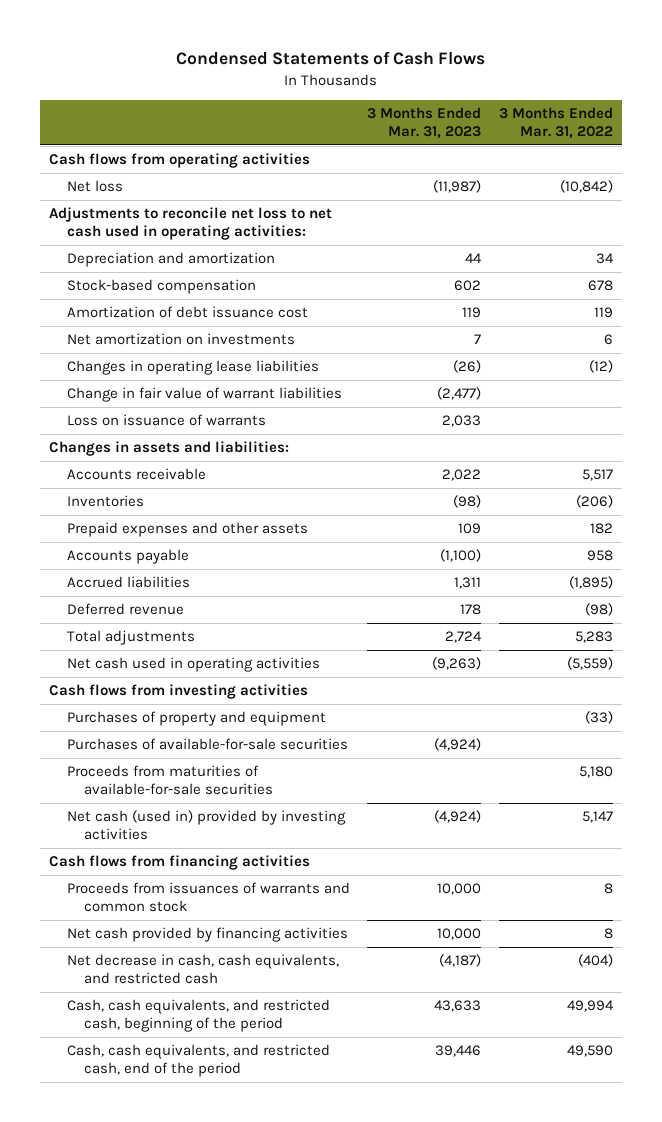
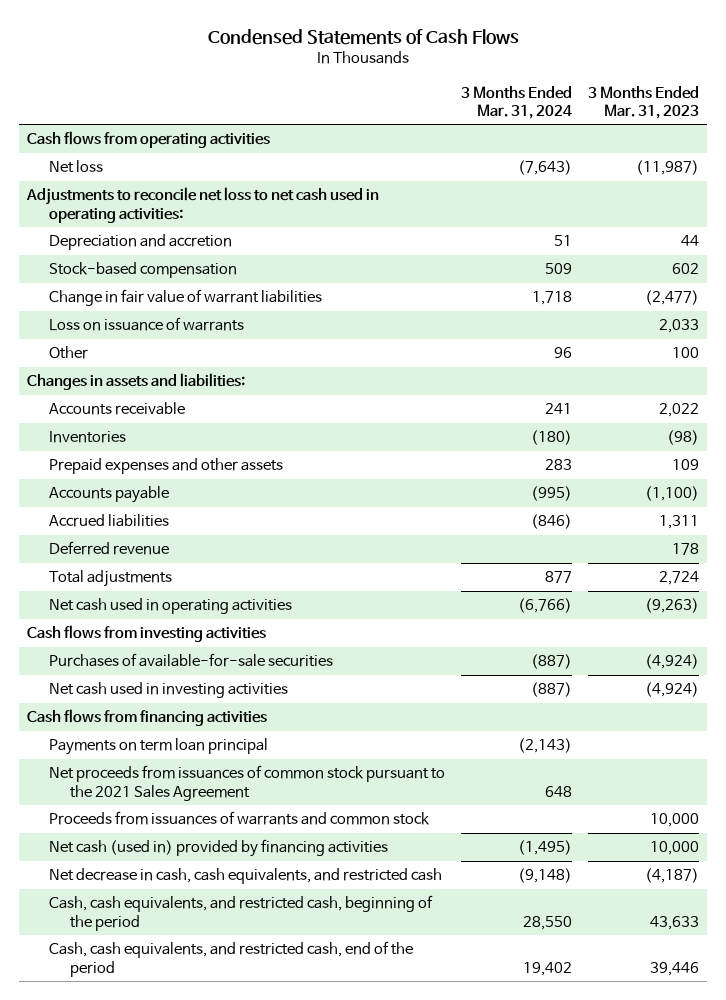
[498,107,613,140] 3 Months Ended Mar. 31, 2022 -> none
none -> [460,85,572,119] 3 Months Ended Mar. 31, 2024
[66,252,275,268] Depreciation and amortization -> [48,234,232,251] Depreciation and accretion
[66,306,308,319] Amortization of debt issuance cost -> none
[66,333,295,346] Net amortization on investments -> none
[66,360,319,376] Changes in operating lease liabilities -> none
none -> [48,346,88,360] Other
[66,711,326,727] Purchases of property and equipment -> none
[66,765,274,796] Proceeds from maturities of available-for-sale securities -> none
[66,810,346,841] Net cash (used in) provided by investing activities -> [48,682,288,699] Net cash used in investing activities
none -> [48,738,268,756] Payments on term loan principal
none -> [48,765,445,801] Net proceeds from issuances of common stock pursuant to the 2021 Sales Agreement
[66,927,348,943] Net cash provided by financing activities -> [48,839,388,858] Net cash (used in) provided by financing activities

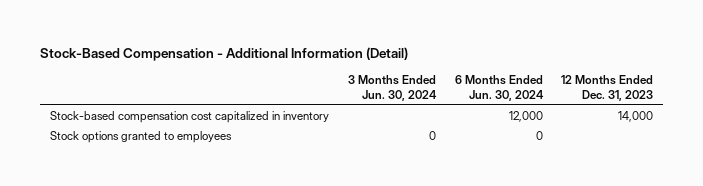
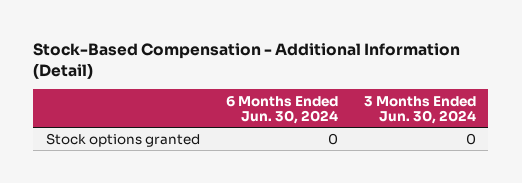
[561,75,654,101] 12 Months Ended Dec. 31, 2023 -> none
[49,111,329,124] Stock-based compensation cost capitalized in inventory -> none
[49,131,232,144] Stock options granted to employees -> [46,133,201,148] Stock options granted

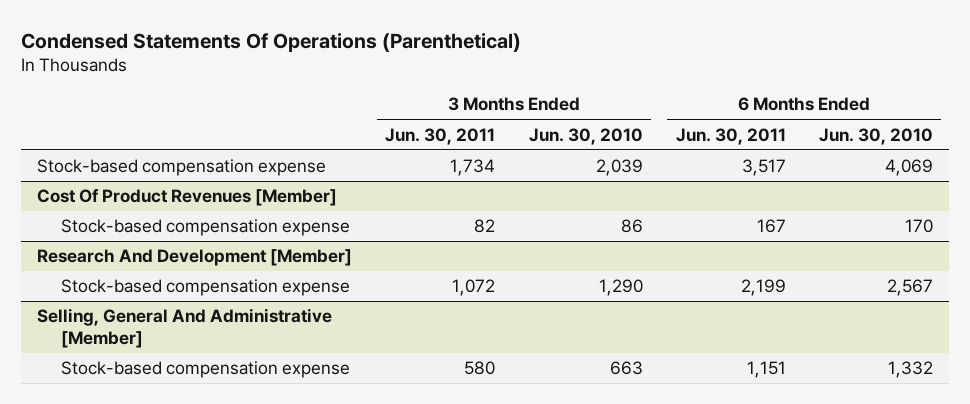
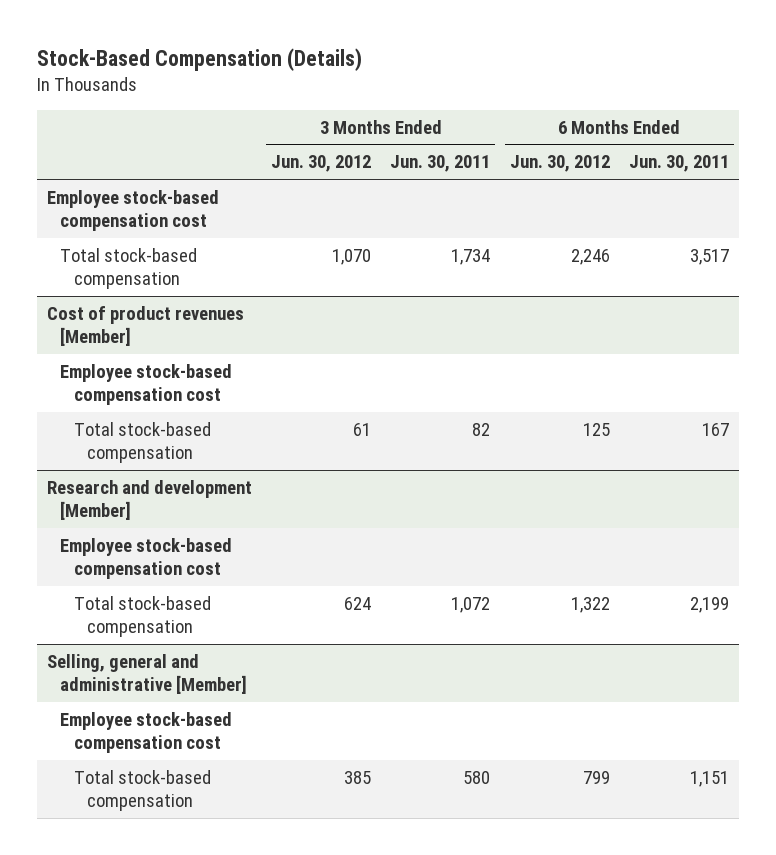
[20,32,521,52] Condensed Statements Of Operations (Parenthetical) -> [36,47,362,71] Stock-Based Compensation (Details)
[528,127,643,145] Jun. 30, 2010 -> none
[818,127,933,145] Jun. 30, 2010 -> none
none -> [270,155,371,173] Jun. 30, 2012
none -> [509,155,610,173] Jun. 30, 2012
none -> [46,190,219,232] Employee stock-based compensation cost
[37,159,327,177] Stock-based compensation expense -> [60,248,198,290] Total stock-based compensation
[37,189,338,207] Cost Of Product Revenues [Member] -> [46,306,244,347] Cost of product revenues [Member]
none -> [60,364,233,406] Employee stock-based compensation cost
[61,219,351,237] Stock-based compensation expense -> [73,422,211,464] Total stock-based compensation
[37,249,353,267] Research And Development [Member] -> [46,480,252,521] Research and development [Member]
none -> [60,538,233,580] Employee stock-based compensation cost
[61,279,351,297] Stock-based compensation expense -> [73,596,211,638] Total stock-based compensation
[37,308,333,348] Selling, General And Administrative [Member] -> [46,654,248,695] Selling, general and administrative [Member]
none -> [60,712,233,754] Employee stock-based compensation cost
[61,361,351,379] Stock-based compensation expense -> [73,770,211,812] Total stock-based compensation

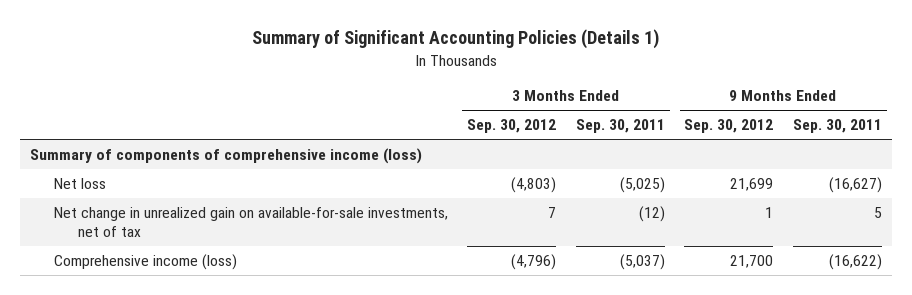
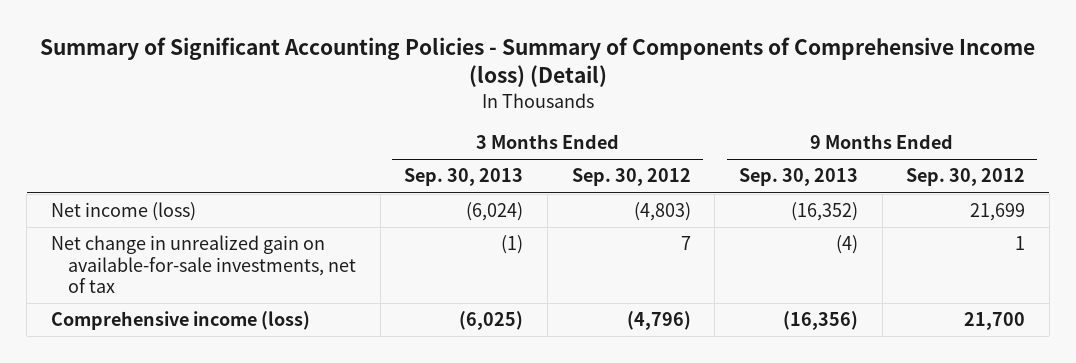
[251,29,659,50] Summary of Significant Accounting Policies (Details 1) -> [40,37,1036,88] Summary of Significant Accounting Policies - Summary of Components of Comprehensive Income (loss) (Detail)
[575,119,665,134] Sep. 30, 2011 -> none
[793,119,883,134] Sep. 30, 2011 -> none
none -> [404,168,524,187] Sep. 30, 2013
none -> [738,168,858,187] Sep. 30, 2013
[29,147,422,164] Summary of components of comprehensive income (loss) -> none
[53,177,106,189] Net loss -> [51,202,197,222] Net income (loss)

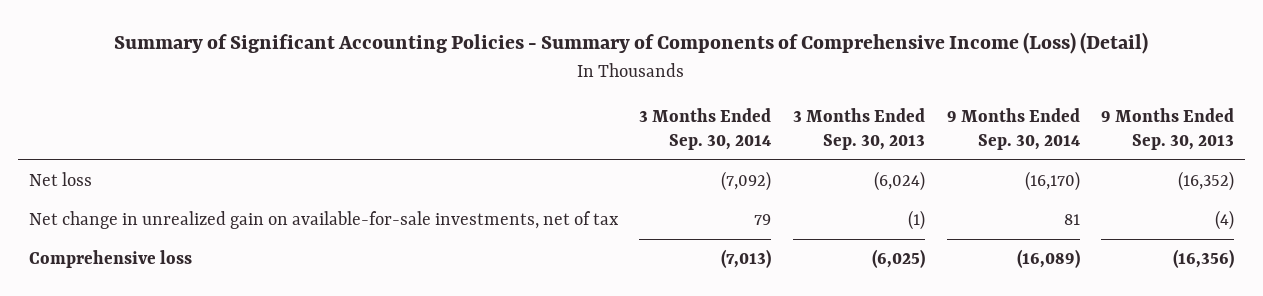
[40,37,1036,88] Summary of Significant Accounting Policies - Summary of Components of Comprehensive Income (loss) (Detail) -> [114,32,1149,55] Summary of Significant Accounting Policies - Summary of Components of Comprehensive Income (Loss) (Detail)
[571,168,691,187] Sep. 30, 2012 -> none
[906,168,1026,187] Sep. 30, 2012 -> none
none -> [639,107,772,151] 3 Months Ended Sep. 30, 2014
none -> [946,107,1080,151] 9 Months Ended Sep. 30, 2014
[51,202,197,222] Net income (loss) -> [28,172,92,187] Net loss
[51,311,311,331] Comprehensive income (loss) -> [28,250,192,269] Comprehensive loss

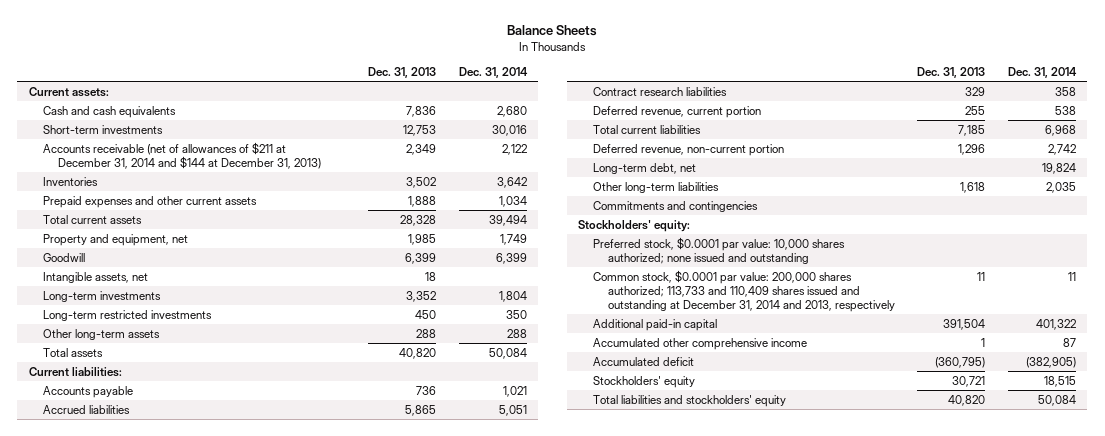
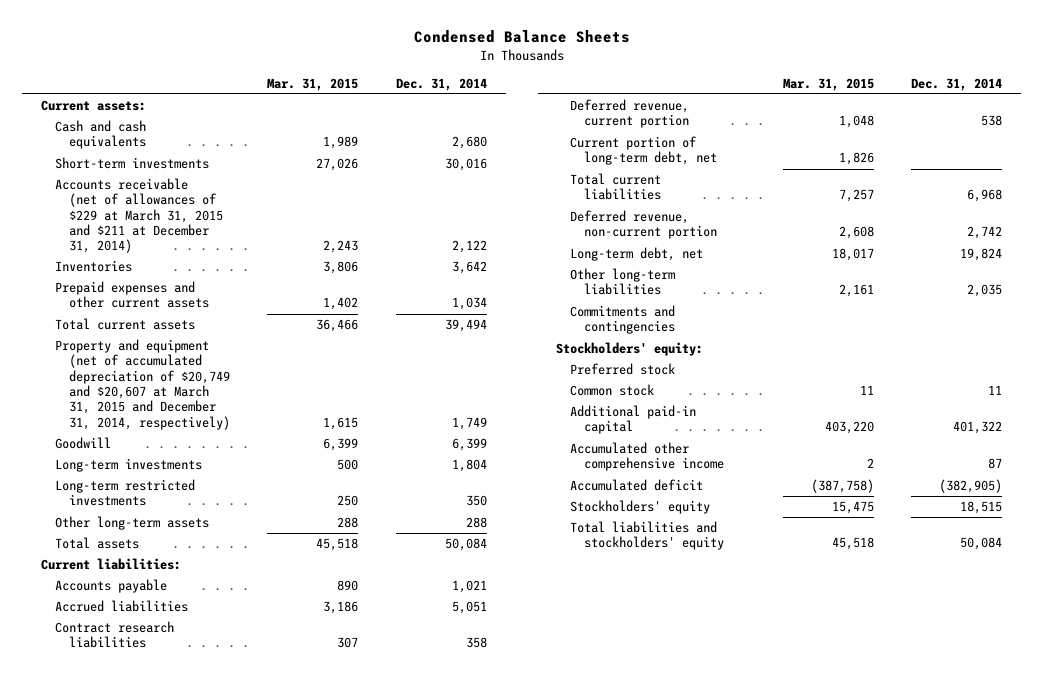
[507,25,598,37] Balance Sheets -> [413,30,630,44] Condensed Balance Sheets
[367,66,436,78] Dec. 31, 2013 -> none
none -> [267,77,359,91] Mar. 31, 2015
[43,141,322,169] Accounts receivable (net of allowances of $211 at December 31, 2014 and $144 at December 31, 2013) -> [55,178,224,254] Accounts receivable (net of allowances of $229 at March 31, 2015 and $211 at December 31, 2014)
[43,233,189,246] Property and equipment, net -> [55,339,231,430] Property and equipment (net of accumulated depreciation of $20,749 and $20,607 at March 31, 2015 and December 31, 2014, respectively)
[43,271,149,283] Intangible assets, net -> none
none -> [570,136,718,166] Current portion of long-term debt, net
[592,236,845,264] Preferred stock, $0.0001 par value: 10,000 shares authorized; none issued and outstanding -> [570,363,676,376] Preferred stock
[592,269,895,312] Common stock, $0.0001 par value: 200,000 shares authorized; 113,733 and 110,409 shares issued and outstanding at December 31, 2014 and 2013, respectively -> [570,384,655,397] Common stock

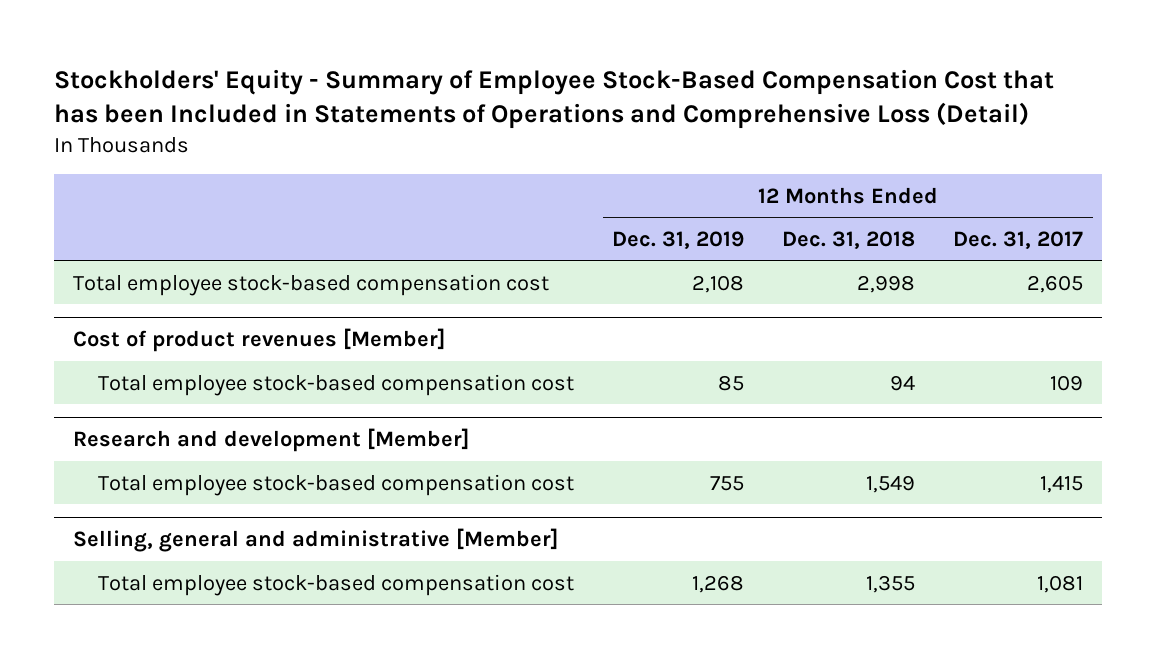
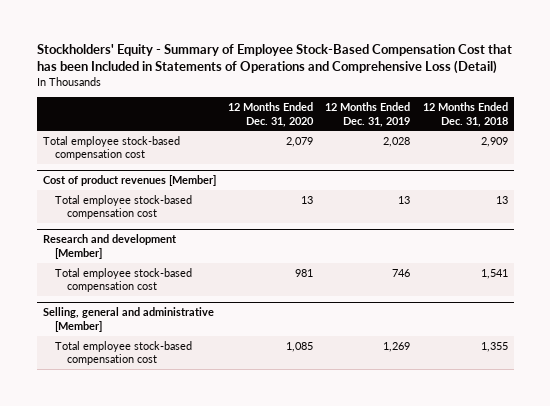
[953,230,1084,249] Dec. 31, 2017 -> none
none -> [228,102,315,127] 12 Months Ended Dec. 31, 2020
[692,274,745,293] 2,108 -> [383,136,411,147] 2,028
[857,274,916,293] 2,998 -> [480,136,508,147] 2,909
[718,374,745,391] 85 -> [398,195,411,204] 13
[890,374,916,391] 94 -> [495,195,508,204] 13
[710,475,745,491] 755 -> [392,268,411,277] 746
[866,474,916,493] 1,549 -> [480,268,508,279] 1,541
[692,574,745,593] 1,268 -> [383,341,411,352] 1,269

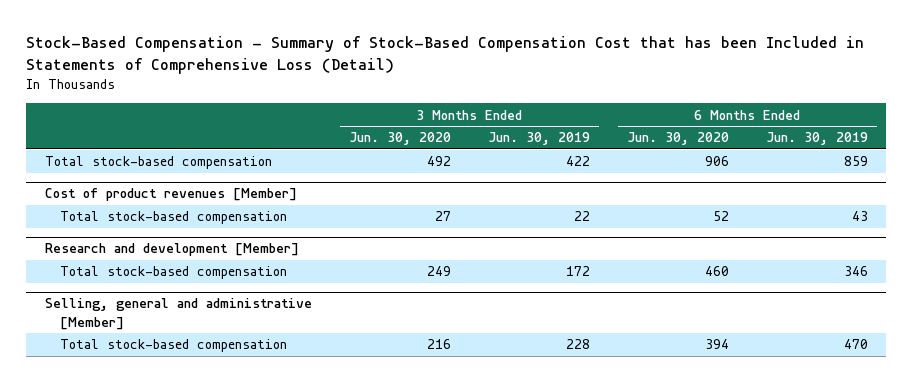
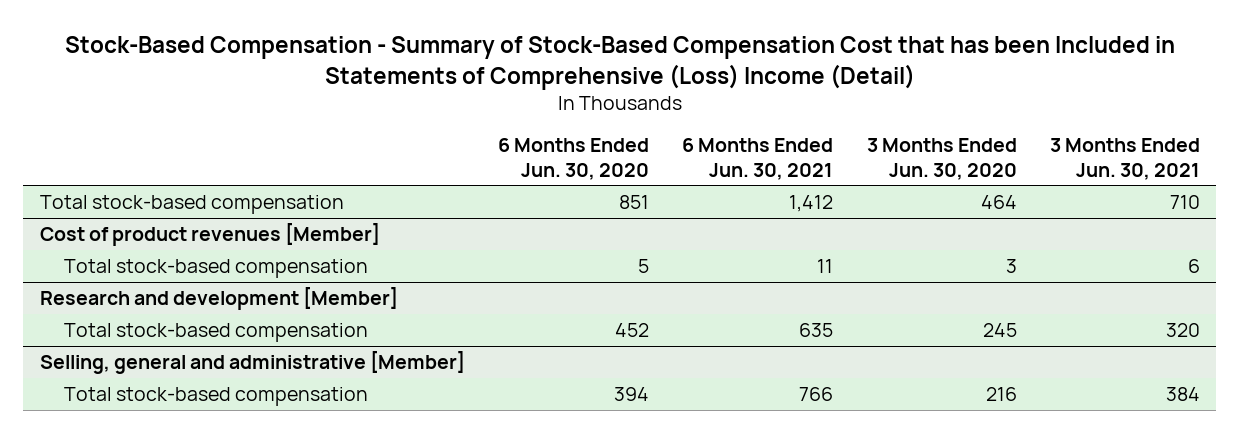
[26,36,865,75] Stock-Based Compensation - Summary of Stock-Based Compensation Cost that has been Included in Statements of Comprehensive Loss (Detail) -> [64,36,1175,90] Stock-Based Compensation - Summary of Stock-Based Compensation Cost that has been Included in Statements of Comprehensive (Loss) Income (Detail)
[487,132,590,146] Jun. 30, 2019 -> none
[765,132,868,146] Jun. 30, 2019 -> none
none -> [682,138,834,180] 6 Months Ended Jun. 30, 2021
none -> [1049,138,1200,180] 3 Months Ended Jun. 30, 2021
[426,156,451,167] 492 -> [980,195,1017,210] 464
[704,156,729,167] 906 -> [619,195,650,210] 851
[434,211,451,222] 27 -> [1005,259,1017,274] 3
[712,211,729,222] 52 -> [638,259,650,274] 5
[426,266,451,277] 249 -> [982,323,1017,338] 245
[704,266,729,277] 460 -> [615,323,650,338] 452

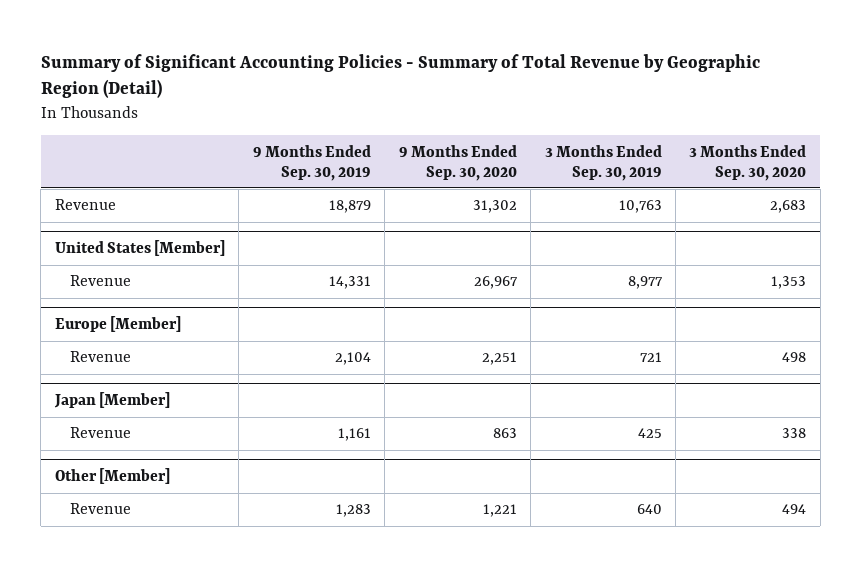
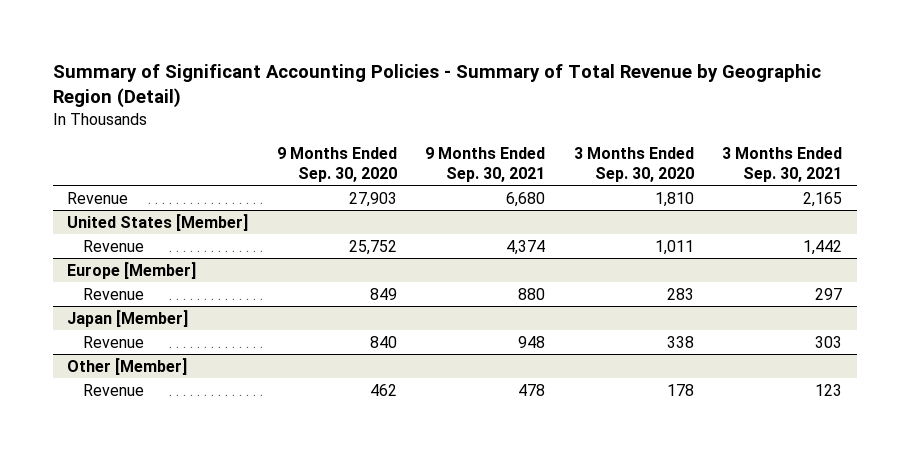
[252,144,371,181] 9 Months Ended Sep. 30, 2019 -> none
[544,144,662,181] 3 Months Ended Sep. 30, 2019 -> none
none -> [425,147,546,182] 9 Months Ended Sep. 30, 2021
none -> [722,147,843,182] 3 Months Ended Sep. 30, 2021
[472,200,517,214] 31,302 -> [348,191,397,207] 27,903
[770,200,807,214] 2,683 -> [654,191,694,207] 1,810
[473,276,518,290] 26,967 -> [348,239,397,255] 25,752
[771,276,807,290] 1,353 -> [654,239,694,255] 1,011
[481,352,517,366] 2,251 -> [369,287,397,300] 849
[782,352,807,363] 498 -> [666,287,694,300] 283
[492,428,517,439] 863 -> [369,335,397,348] 840
[482,504,517,518] 1,221 -> [369,383,397,396] 462
[782,504,807,515] 494 -> [666,383,694,396] 178

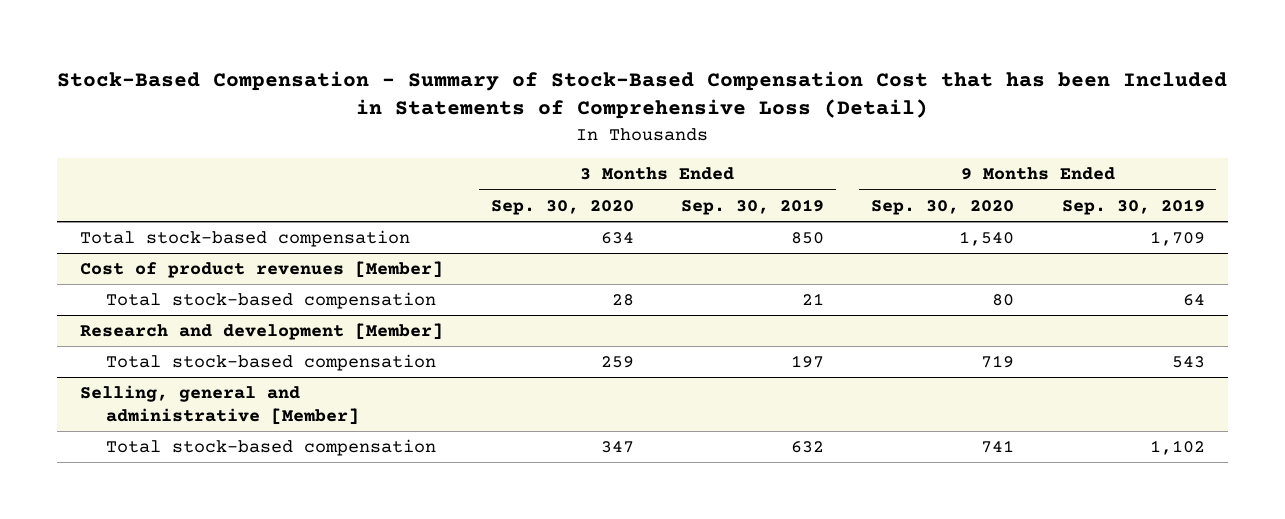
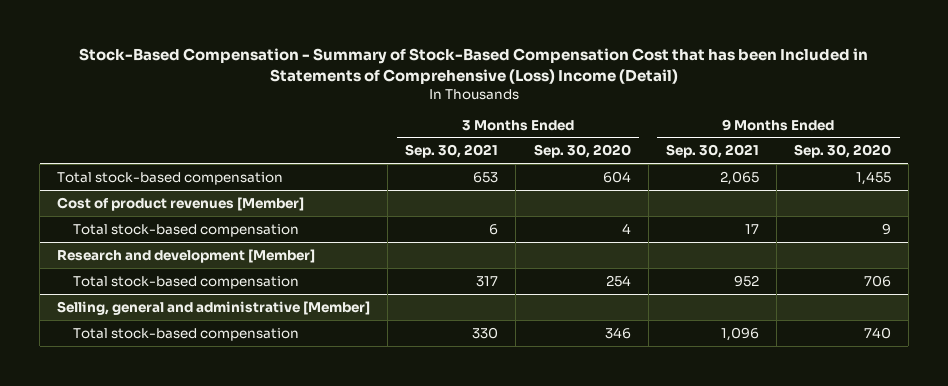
[57,70,1228,120] Stock-Based Compensation - Summary of Stock-Based Compensation Cost that has been Included in Statements of Comprehensive Loss (Detail) -> [79,48,869,84] Stock-Based Compensation - Summary of Stock-Based Compensation Cost that has been Included in Statements of Comprehensive (Loss) Income (Detail)
[680,198,824,215] Sep. 30, 2019 -> none
[1061,198,1205,215] Sep. 30, 2019 -> none
none -> [405,144,499,159] Sep. 30, 2021
none -> [665,144,759,159] Sep. 30, 2021
[600,232,634,245] 634 -> [602,170,631,183] 604
[959,231,1015,247] 1,540 -> [855,170,891,185] 1,455
[611,294,634,307] 28 -> [621,222,631,234] 4
[992,294,1015,307] 80 -> [881,222,891,235] 9
[600,356,634,369] 259 -> [605,274,631,287] 254
[981,355,1015,369] 719 -> [863,274,891,287] 706
[600,441,634,454] 347 -> [604,326,631,339] 346
[981,440,1015,454] 741 -> [863,326,891,339] 740

